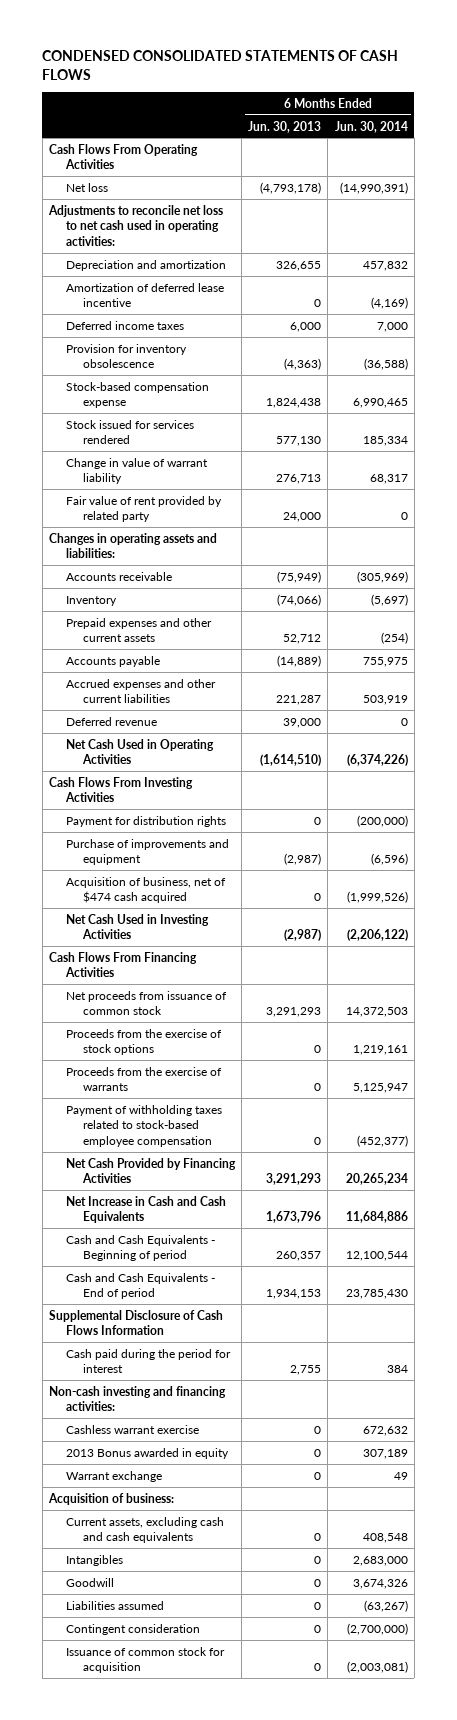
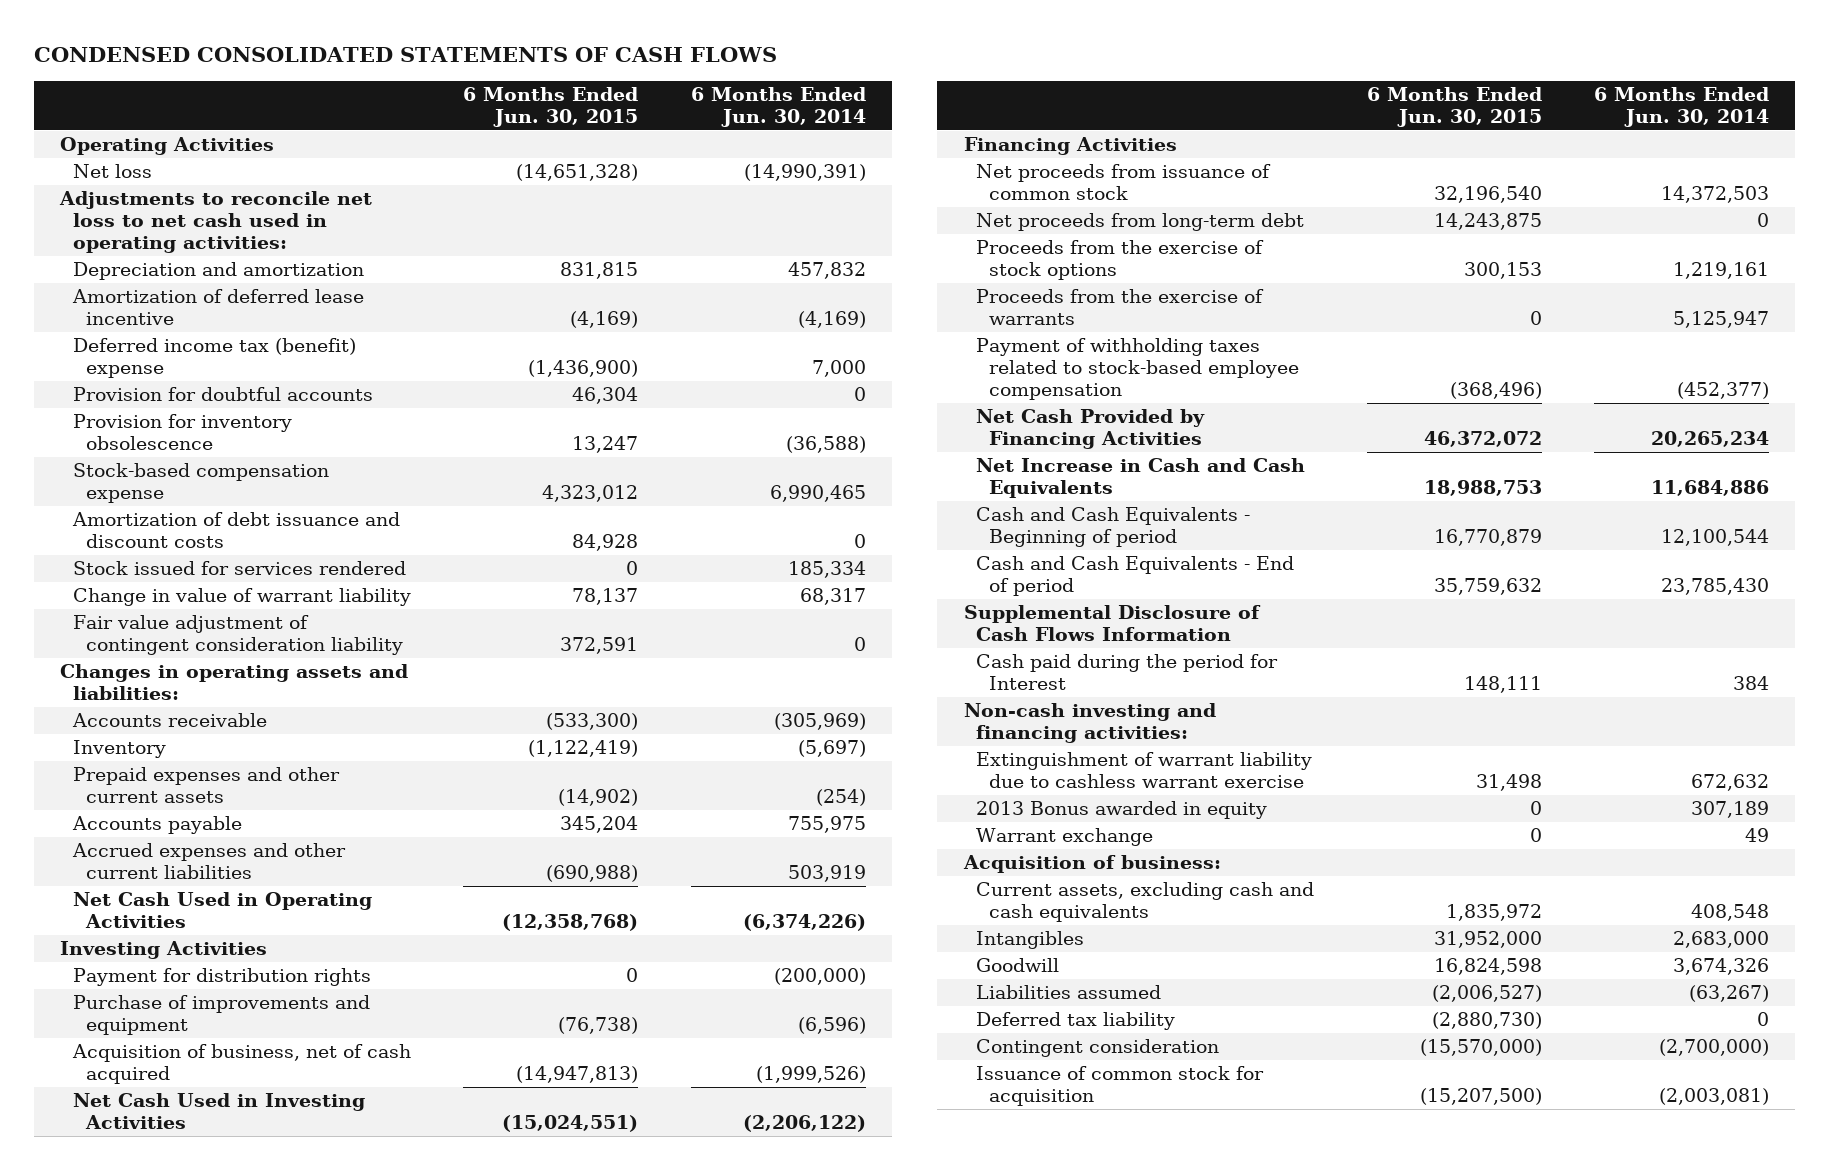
[248,120,322,133] Jun. 30, 2013 -> none
none -> [463,86,639,127] 6 Months Ended Jun. 30, 2015
[49,143,199,170] Cash Flows From Operating Activities -> [60,137,275,156] Operating Activities
[65,320,184,330] Deferred income taxes -> [73,338,357,379] Deferred income tax (benefit) expense
none -> [73,387,374,402] Provision for doubtful accounts
none -> [72,512,401,549] Amortization of debt issuance and discount costs
[65,495,222,523] Fair value of rent provided by related party -> none
none -> [73,615,403,656] Fair value adjustment of contingent consideration liability
[65,716,157,726] Deferred revenue -> none
[49,776,194,803] Cash Flows From Investing Activities -> [60,941,268,960] Investing Activities
[65,876,226,904] Acquisition of business, net of $474 cash acquired -> [72,1044,412,1085] Acquisition of business, net of cash acquired
[49,951,198,978] Cash Flows From Financing Activities -> [963,137,1177,156] Financing Activities
none -> [976,213,1305,232] Net proceeds from long-term debt
[65,1348,231,1374] Cash paid during the period for interest -> [976,654,1279,691] Cash paid during the period for Interest
[65,1424,199,1434] Cashless warrant exercise -> [976,752,1313,789] Extinguishment of warrant liability due to cashless warrant exercise
none -> [976,1012,1176,1031] Deferred tax liability

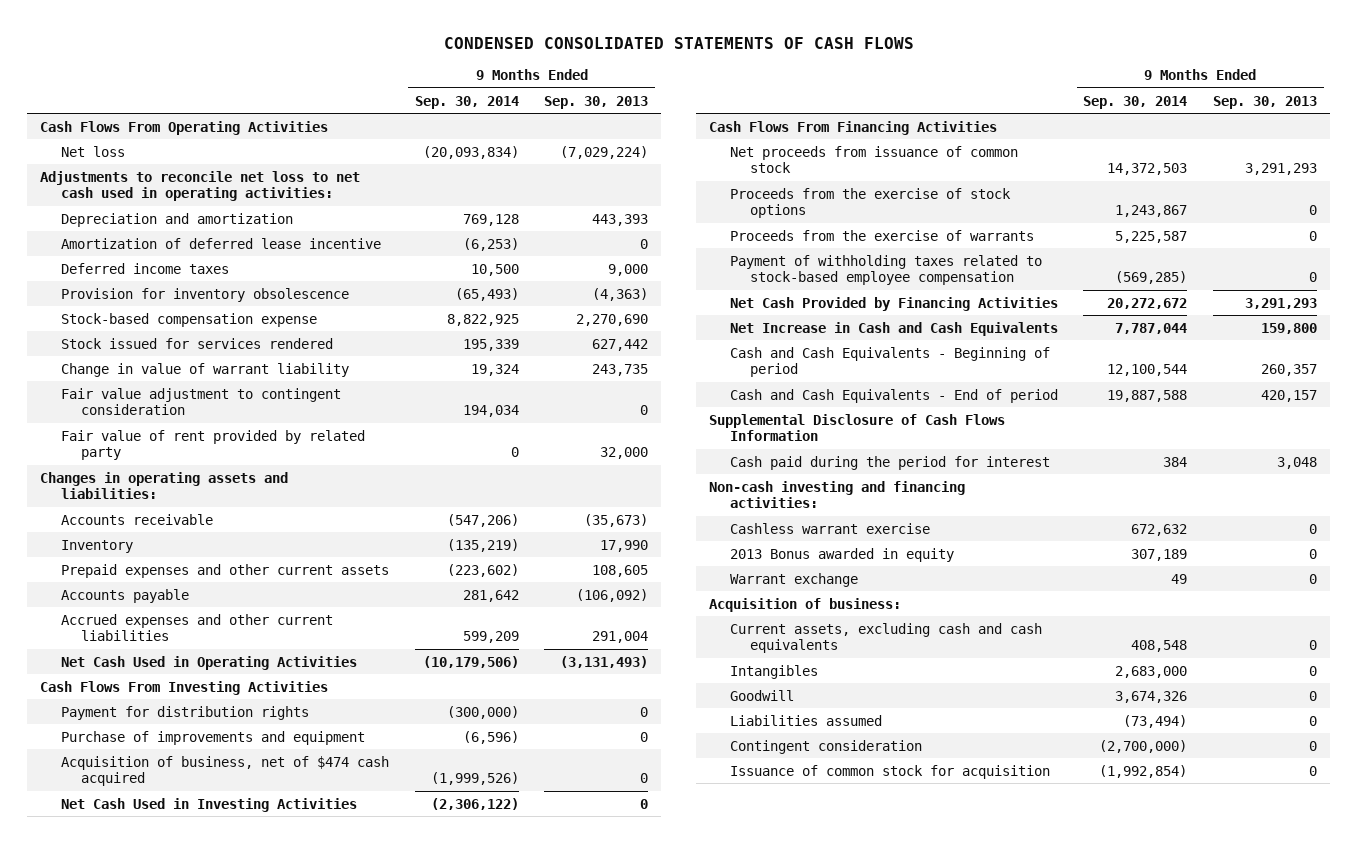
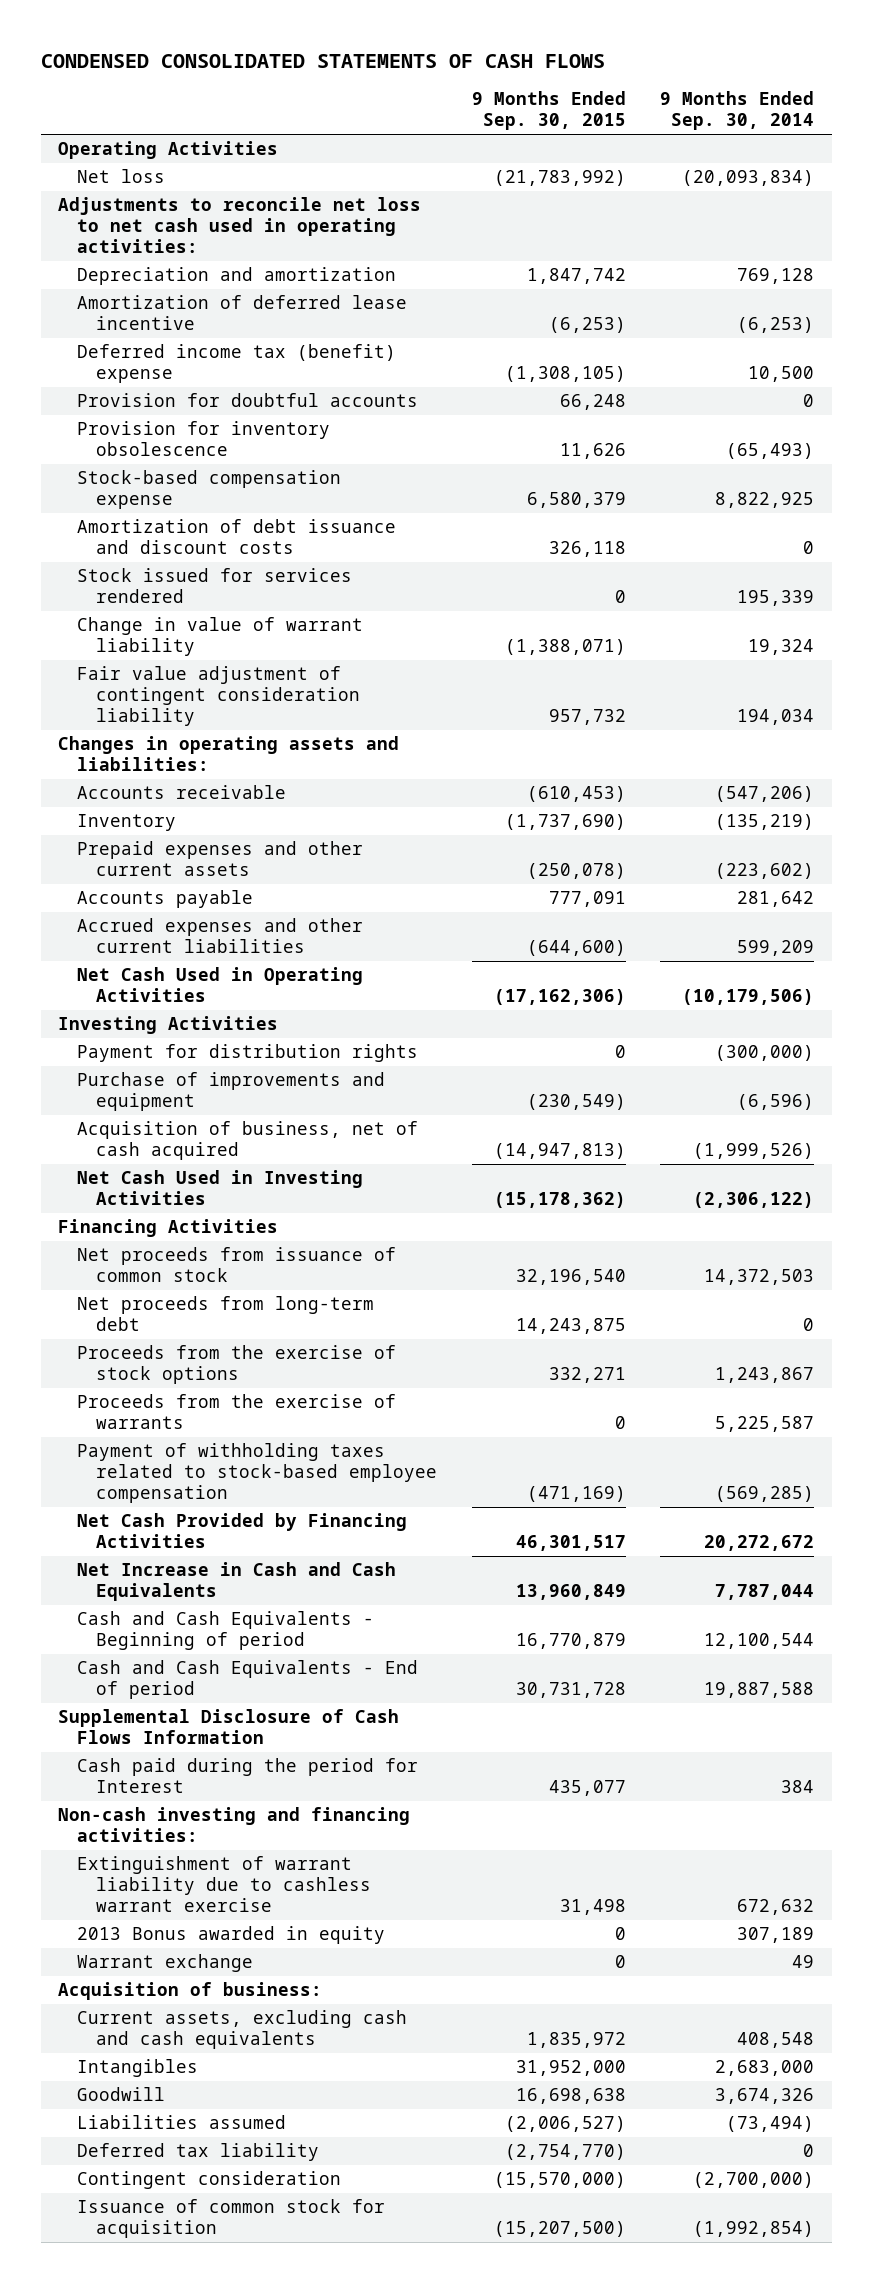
[544,95,649,109] Sep. 30, 2013 -> none
none -> [471,91,626,131] 9 Months Ended Sep. 30, 2015
[40,120,329,135] Cash Flows From Operating Activities -> [58,141,279,160] Operating Activities
[60,262,229,274] Deferred income taxes -> [77,344,397,384] Deferred income tax (benefit) expense
none -> [77,393,419,408] Provision for doubtful accounts
none -> [77,519,397,555] Amortization of debt issuance and discount costs
[60,429,365,461] Fair value of rent provided by related party -> none
[60,387,341,416] Fair value adjustment to contingent consideration -> [77,666,361,727] Fair value adjustment of contingent consideration liability
[40,680,329,695] Cash Flows From Investing Activities -> [58,1016,279,1035] Investing Activities
[60,755,389,787] Acquisition of business, net of $474 cash acquired -> [77,1121,419,1161] Acquisition of business, net of cash acquired
[708,120,997,135] Cash Flows From Financing Activities -> [58,1219,279,1238] Financing Activities
none -> [77,1296,375,1332] Net proceeds from long-term debt
[729,455,1050,470] Cash paid during the period for interest -> [77,1758,419,1794] Cash paid during the period for Interest
[729,522,930,534] Cashless warrant exercise -> [77,1856,372,1913] Extinguishment of warrant liability due to cashless warrant exercise
none -> [77,2143,320,2162] Deferred tax liability

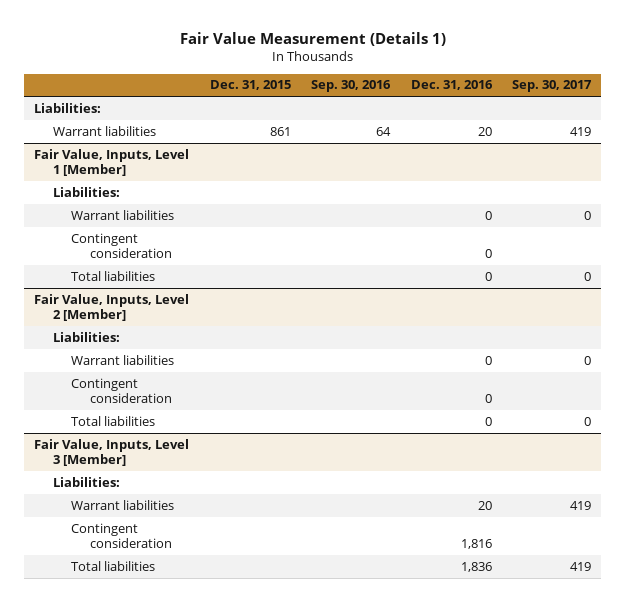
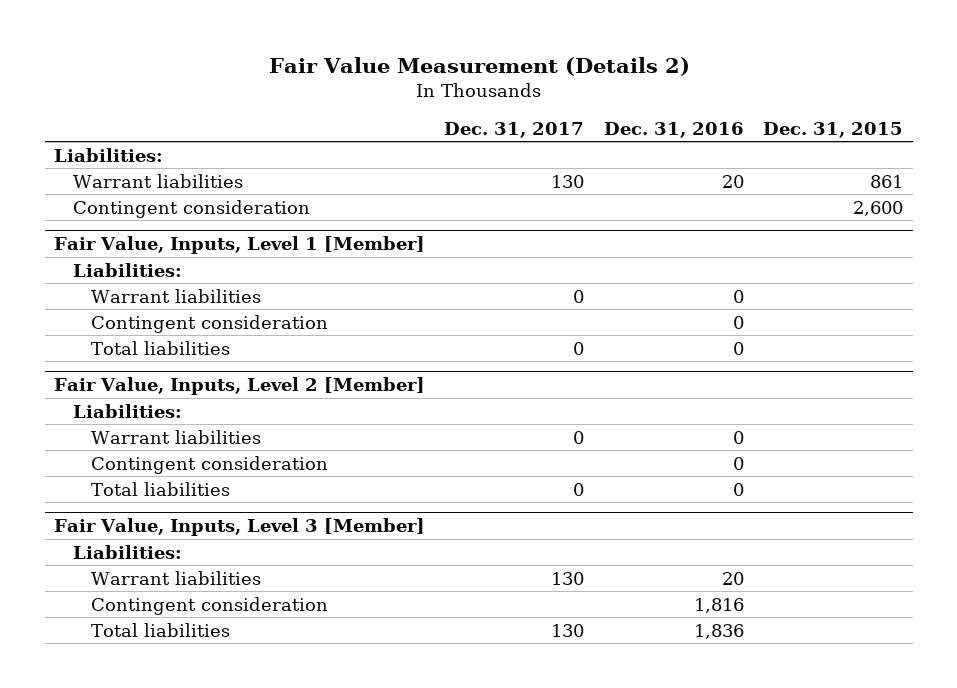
[179,31,446,46] Fair Value Measurement (Details 1) -> [268,56,690,76] Fair Value Measurement (Details 2)
[311,80,392,93] Sep. 30, 2016 -> none
[512,80,593,93] Sep. 30, 2017 -> none
none -> [444,121,585,138] Dec. 31, 2017
none -> [72,199,310,218] Contingent consideration

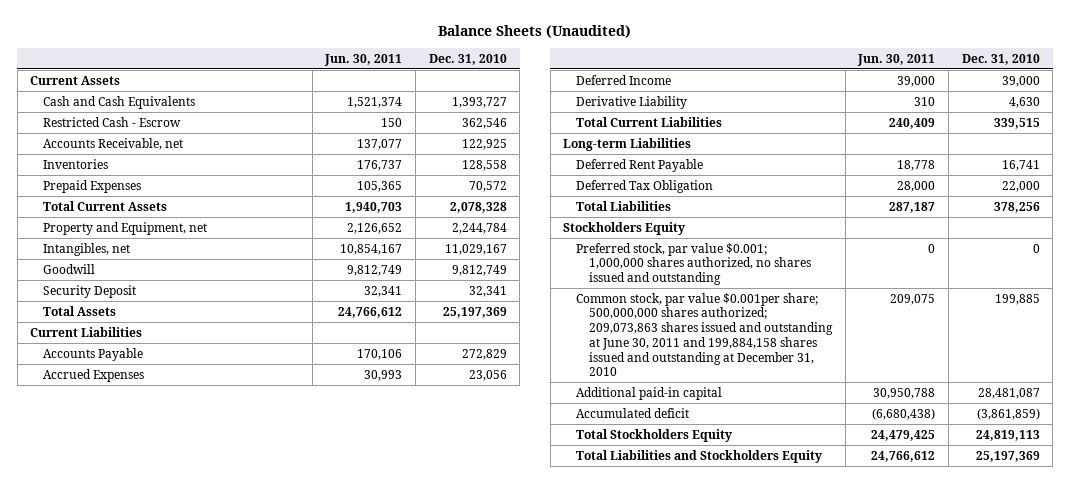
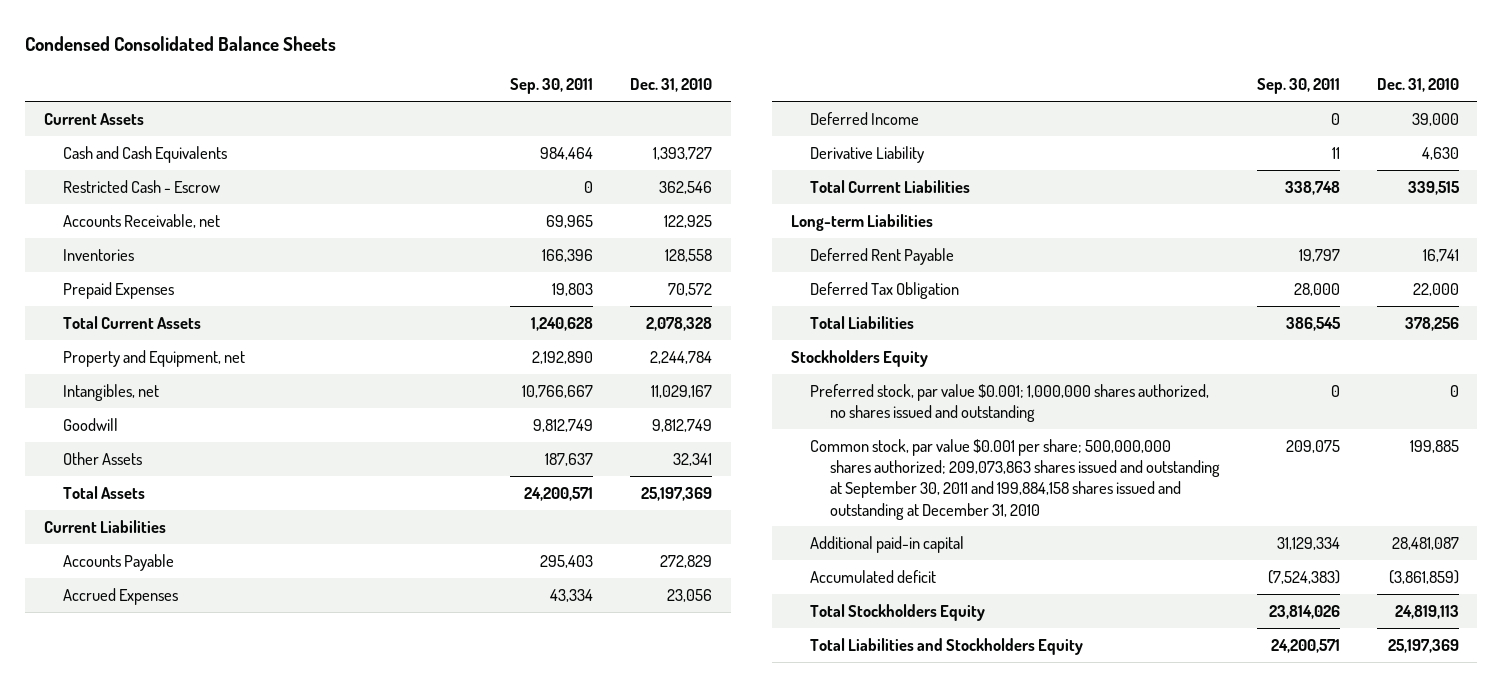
[438,25,632,39] Balance Sheets (Unaudited) -> [25,35,337,51] Condensed Consolidated Balance Sheets
[324,53,403,66] Jun. 30, 2011 -> none
none -> [510,78,594,95] Sep. 30, 2011
[43,284,137,298] Security Deposit -> [63,451,143,465] Other Assets
[576,292,834,377] Common stock, par value $0.001per share; 500,000,000 shares authorized; 209,073,863 shares issued and outstanding at June 30, 2011 and 199,884,158 shares issued and outstanding at December 31, 2010 -> [810,438,1220,520] Common stock, par value $0.001 per share; 500,000,000 shares authorized; 209,073,863 shares issued and outstanding at September 30, 2011 and 199,884,158 shares issued and outstanding at December 31, 2010

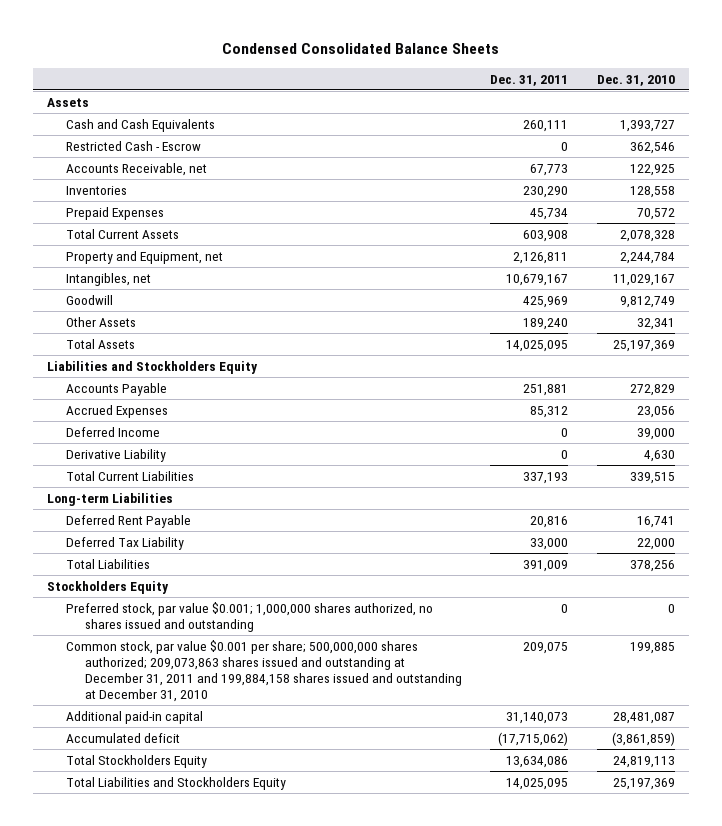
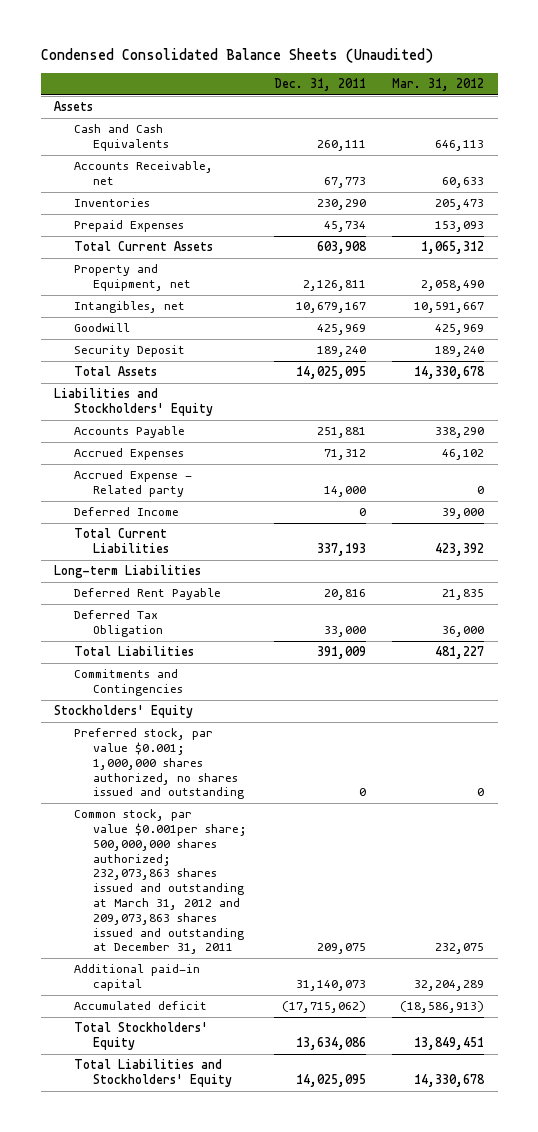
[222,43,500,55] Condensed Consolidated Balance Sheets -> [40,48,433,64] Condensed Consolidated Balance Sheets (Unaudited)
[596,74,675,86] Dec. 31, 2010 -> none
none -> [392,78,485,92] Mar. 31, 2012
[66,140,202,151] Restricted Cash - Escrow -> none
[66,316,137,327] Other Assets -> [73,345,185,358] Security Deposit
[47,360,259,374] Liabilities and Stockholders Equity -> [53,388,213,417] Liabilities and Stockholders' Equity
[530,405,569,418] 85,312 -> [323,449,366,461] 71,312
none -> [73,470,192,498] Accrued Expense - Related party
[66,448,167,462] Derivative Liability -> none
[66,536,185,550] Deferred Tax Liability -> [73,610,164,638] Deferred Tax Obligation
none -> [73,669,184,697] Commitments and Contingencies
[47,580,170,594] Stockholders Equity -> [53,705,193,719] Stockholders' Equity
[66,639,463,703] Common stock, par value $0.001 per share; 500,000,000 shares authorized; 209,073,863 shares issued and outstanding at December 31, 2011 and 199,884,158 shares issued and outstanding at December 31, 2010 -> [73,809,248,955] Common stock, par value $0.001per share; 500,000,000 shares authorized; 232,073,863 shares issued and outstanding at March 31, 2012 and 209,073,863 shares issued and outstanding at December 31, 2011
[66,754,208,768] Total Stockholders Equity -> [73,1022,208,1051] Total Stockholders' Equity
[66,776,287,790] Total Liabilities and Stockholders Equity -> [73,1059,233,1088] Total Liabilities and Stockholders' Equity

